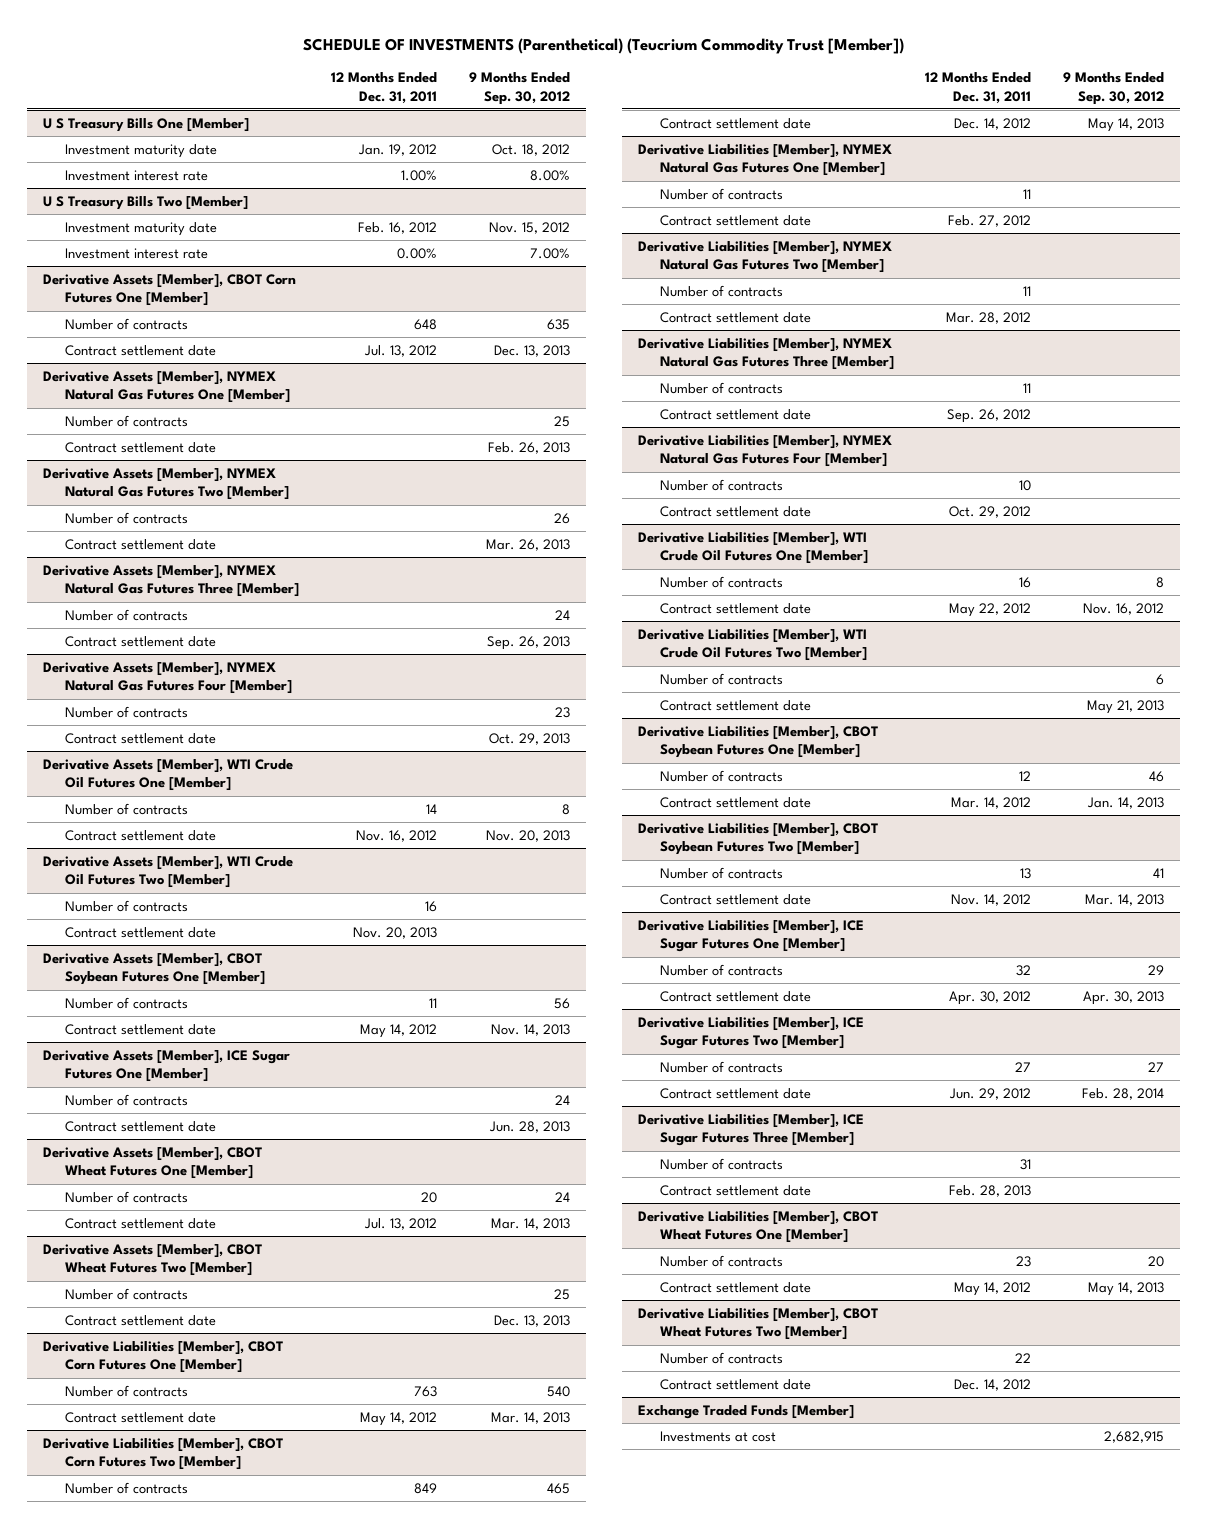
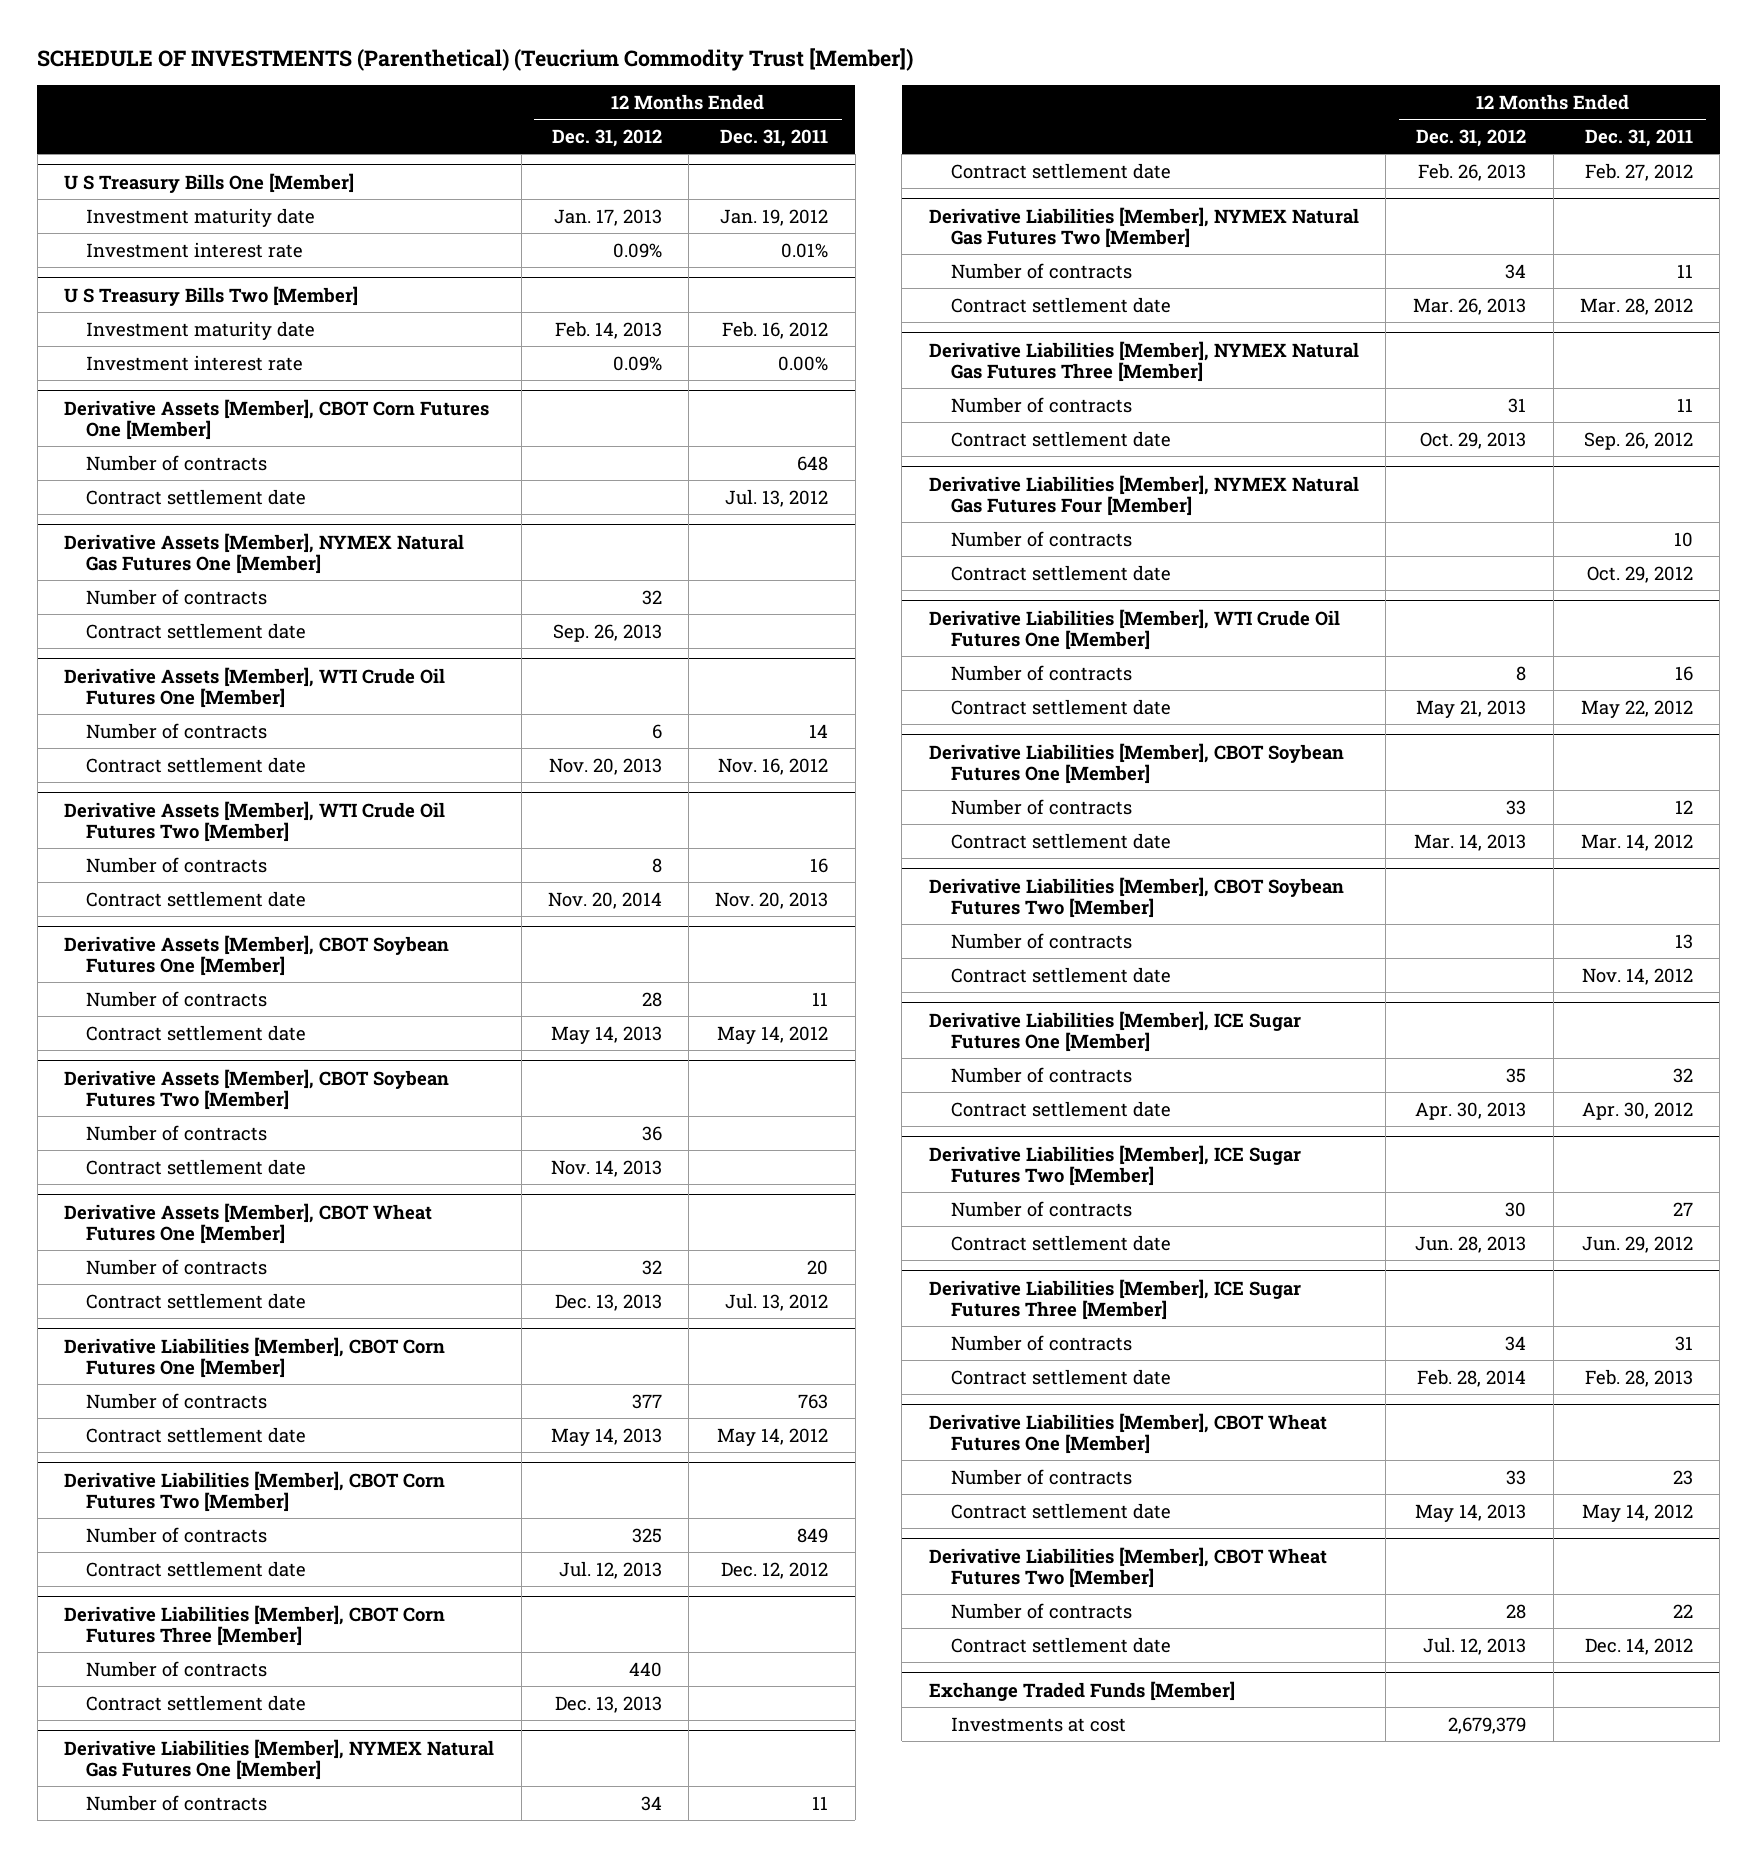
[468,72,570,105] 9 Months Ended Sep. 30, 2012 -> none
none -> [551,129,662,148] Dec. 31, 2012
[401,169,438,181] 1.00% -> [781,242,829,258] 0.01%
[43,467,290,501] Derivative Assets [Member], NYMEX Natural Gas Futures Two [Member] -> none
[65,511,189,524] Number of contracts -> none
[65,538,217,550] Contract settlement date -> none
[43,564,300,598] Derivative Assets [Member], NYMEX Natural Gas Futures Three [Member] -> none
[65,608,189,621] Number of contracts -> none
[65,635,217,647] Contract settlement date -> none
[43,661,293,695] Derivative Assets [Member], NYMEX Natural Gas Futures Four [Member] -> none
[65,705,189,718] Number of contracts -> none
[65,732,217,744] Contract settlement date -> none
[43,1049,291,1083] Derivative Assets [Member], ICE Sugar Futures One [Member] -> none
none -> [64,1068,450,1111] Derivative Assets [Member], CBOT Soybean Futures Two [Member]
[43,1243,263,1277] Derivative Assets [Member], CBOT Wheat Futures Two [Member] -> none
[65,1287,189,1300] Number of contracts -> none
[65,1314,217,1326] Contract settlement date -> none
[954,117,1032,130] Dec. 14, 2012 -> [721,1561,829,1579] Dec. 12, 2012
none -> [64,1604,446,1647] Derivative Liabilities [Member], CBOT Corn Futures Three [Member]
none -> [86,1660,268,1677] Number of contracts
none -> [86,1694,307,1711] Contract settlement date
[637,628,867,662] Derivative Liabilities [Member], WTI Crude Oil Futures Two [Member] -> none
[659,672,783,685] Number of contracts -> none
[659,699,811,711] Contract settlement date -> none

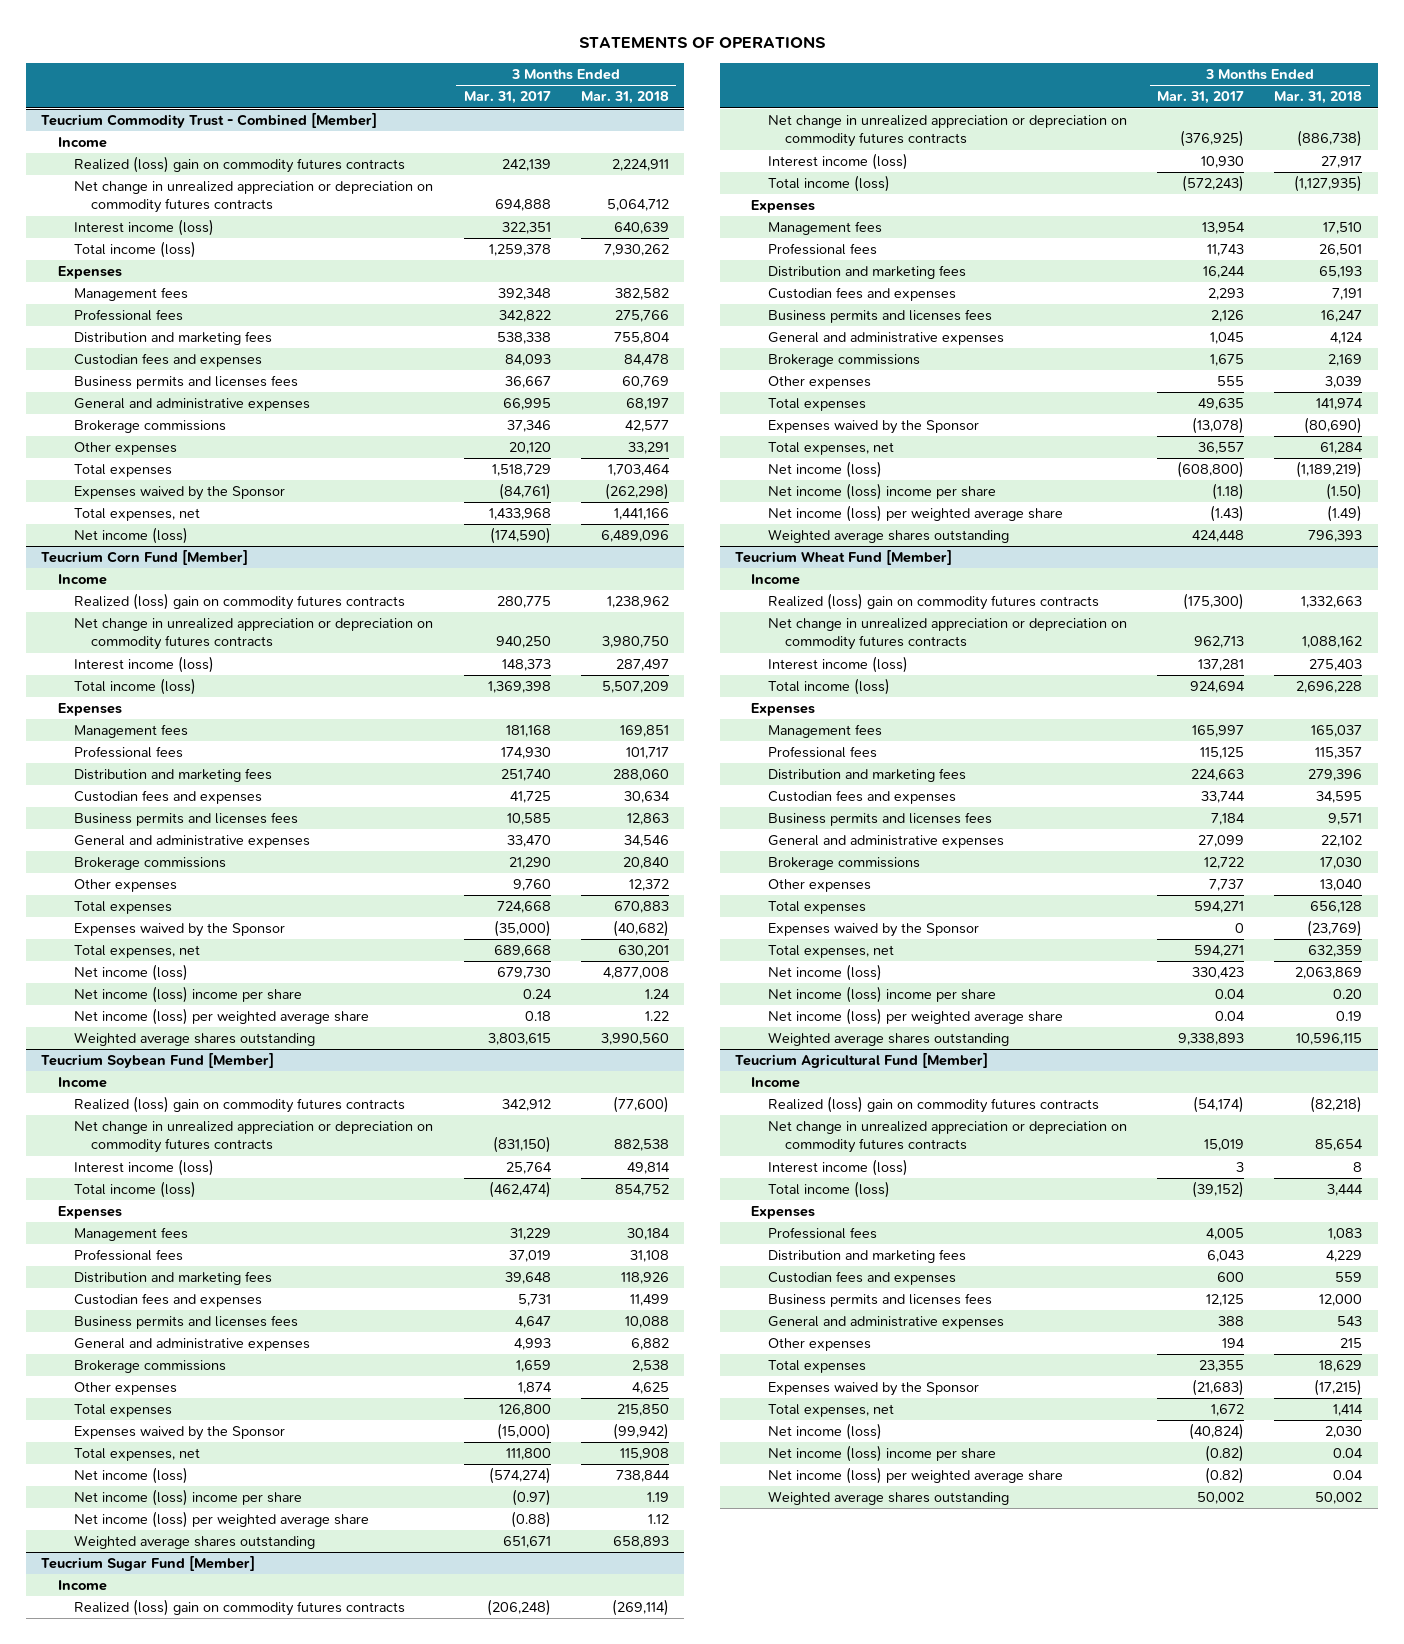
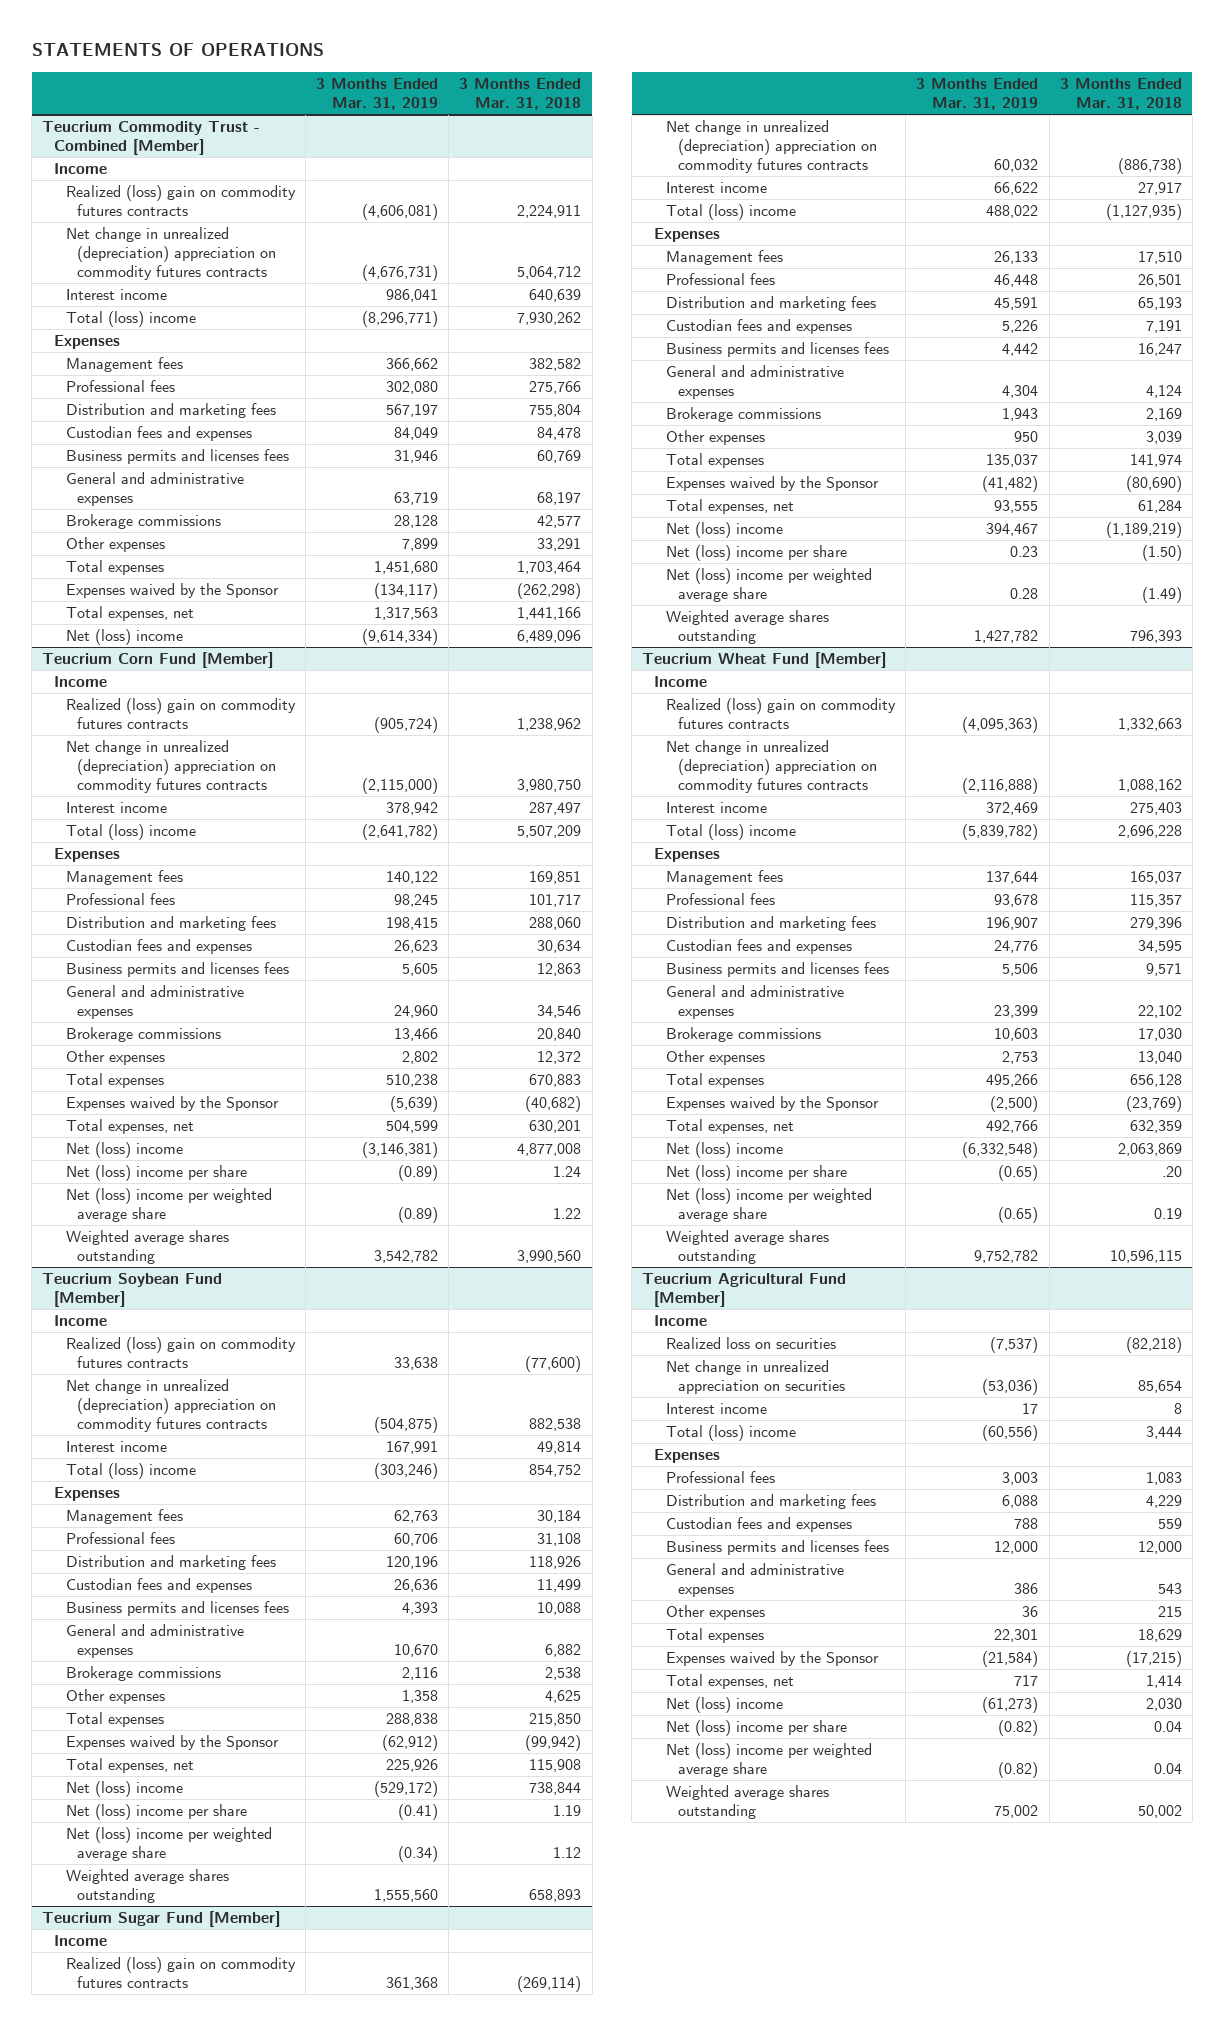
[463,91,551,105] Mar. 31, 2017 -> none
none -> [316,78,439,111] 3 Months Ended Mar. 31, 2019
[74,181,434,214] Net change in unrealized appreciation or depreciation on commodity futures contracts -> [65,227,277,281] Net change in unrealized (depreciation) appreciation on commodity futures contracts
[74,219,215,237] Interest income (loss) -> [65,289,167,301] Interest income
[74,241,197,259] Total income (loss) -> [65,311,196,328] Total (loss) income
[74,527,189,545] Net income (loss) -> [65,629,183,646] Net (loss) income
[74,618,434,651] Net change in unrealized appreciation or depreciation on commodity futures contracts -> [65,740,277,794] Net change in unrealized (depreciation) appreciation on commodity futures contracts
[74,656,215,674] Interest income (loss) -> [65,802,167,814] Interest income
[74,678,197,696] Total income (loss) -> [65,824,196,841] Total (loss) income
[74,964,189,982] Net income (loss) -> [65,1142,183,1159] Net (loss) income
[74,986,303,1004] Net income (loss) income per share -> [65,1165,247,1182] Net (loss) income per share
[74,1008,370,1026] Net income (loss) per weighted average share -> [65,1188,272,1223] Net (loss) income per weighted average share
[74,1121,434,1154] Net change in unrealized appreciation or depreciation on commodity futures contracts -> [65,1379,277,1433] Net change in unrealized (depreciation) appreciation on commodity futures contracts
[74,1159,215,1177] Interest income (loss) -> [65,1441,167,1453] Interest income
[74,1181,197,1199] Total income (loss) -> [65,1463,196,1480] Total (loss) income
[74,1467,189,1485] Net income (loss) -> [65,1781,183,1798] Net (loss) income
[74,1489,303,1507] Net income (loss) income per share -> [65,1804,247,1821] Net (loss) income per share
[74,1511,370,1529] Net income (loss) per weighted average share -> [65,1827,272,1862] Net (loss) income per weighted average share
[767,115,1127,148] Net change in unrealized appreciation or depreciation on commodity futures contracts -> [665,120,877,174] Net change in unrealized (depreciation) appreciation on commodity futures contracts
[767,153,908,171] Interest income (loss) -> [665,182,767,194] Interest income
[767,175,890,193] Total income (loss) -> [665,204,796,221] Total (loss) income
[767,461,882,479] Net income (loss) -> [665,522,783,539] Net (loss) income
[767,483,996,501] Net income (loss) income per share -> [665,545,847,562] Net (loss) income per share
[767,505,1063,523] Net income (loss) per weighted average share -> [665,568,872,603] Net (loss) income per weighted average share
[767,618,1127,651] Net change in unrealized appreciation or depreciation on commodity futures contracts -> [665,740,877,794] Net change in unrealized (depreciation) appreciation on commodity futures contracts
[767,656,908,674] Interest income (loss) -> [665,802,767,814] Interest income
[767,678,890,696] Total income (loss) -> [665,824,796,841] Total (loss) income
[767,964,882,982] Net income (loss) -> [665,1142,783,1159] Net (loss) income
[767,986,996,1004] Net income (loss) income per share -> [665,1165,847,1182] Net (loss) income per share
[1333,989,1363,1000] 0.20 -> [1161,1166,1182,1178] .20
[767,1008,1063,1026] Net income (loss) per weighted average share -> [665,1188,872,1223] Net (loss) income per weighted average share
[767,1096,1099,1114] Realized (loss) gain on commodity futures contracts -> [665,1337,836,1350] Realized loss on securities
[767,1121,1127,1154] Net change in unrealized appreciation or depreciation on commodity futures contracts -> [665,1360,845,1395] Net change in unrealized appreciation on securities
[767,1159,908,1177] Interest income (loss) -> [665,1403,767,1415] Interest income
[767,1181,890,1199] Total income (loss) -> [665,1425,796,1442] Total (loss) income
[767,1423,882,1441] Net income (loss) -> [665,1697,783,1714] Net (loss) income
[767,1445,996,1463] Net income (loss) income per share -> [665,1720,847,1737] Net (loss) income per share
[767,1467,1063,1485] Net income (loss) per weighted average share -> [665,1743,872,1778] Net (loss) income per weighted average share

